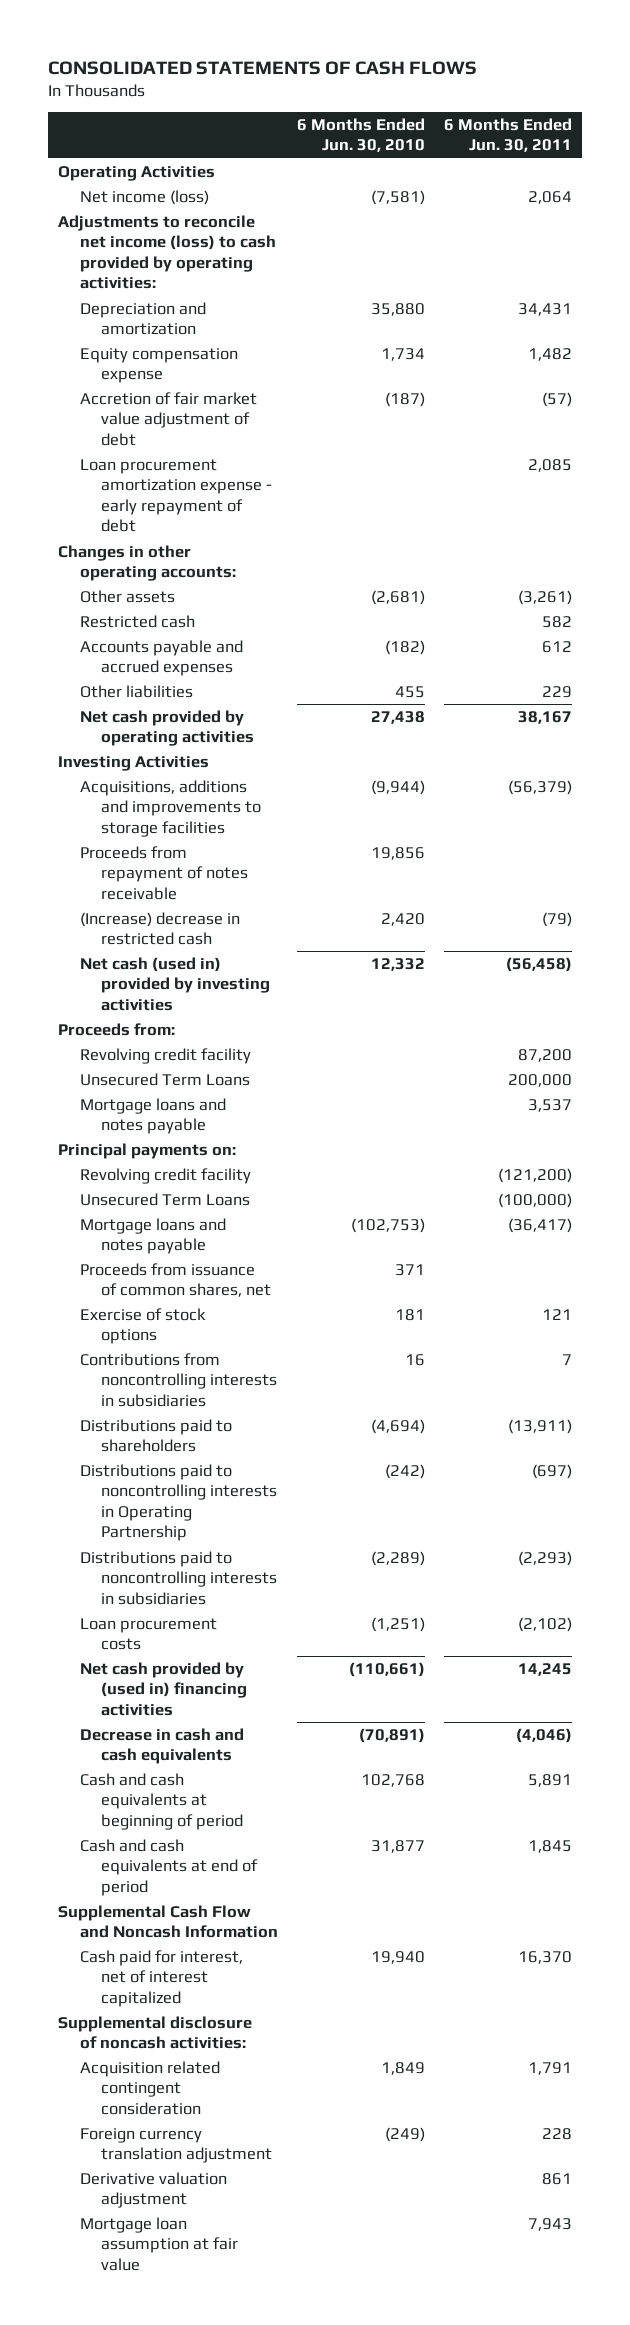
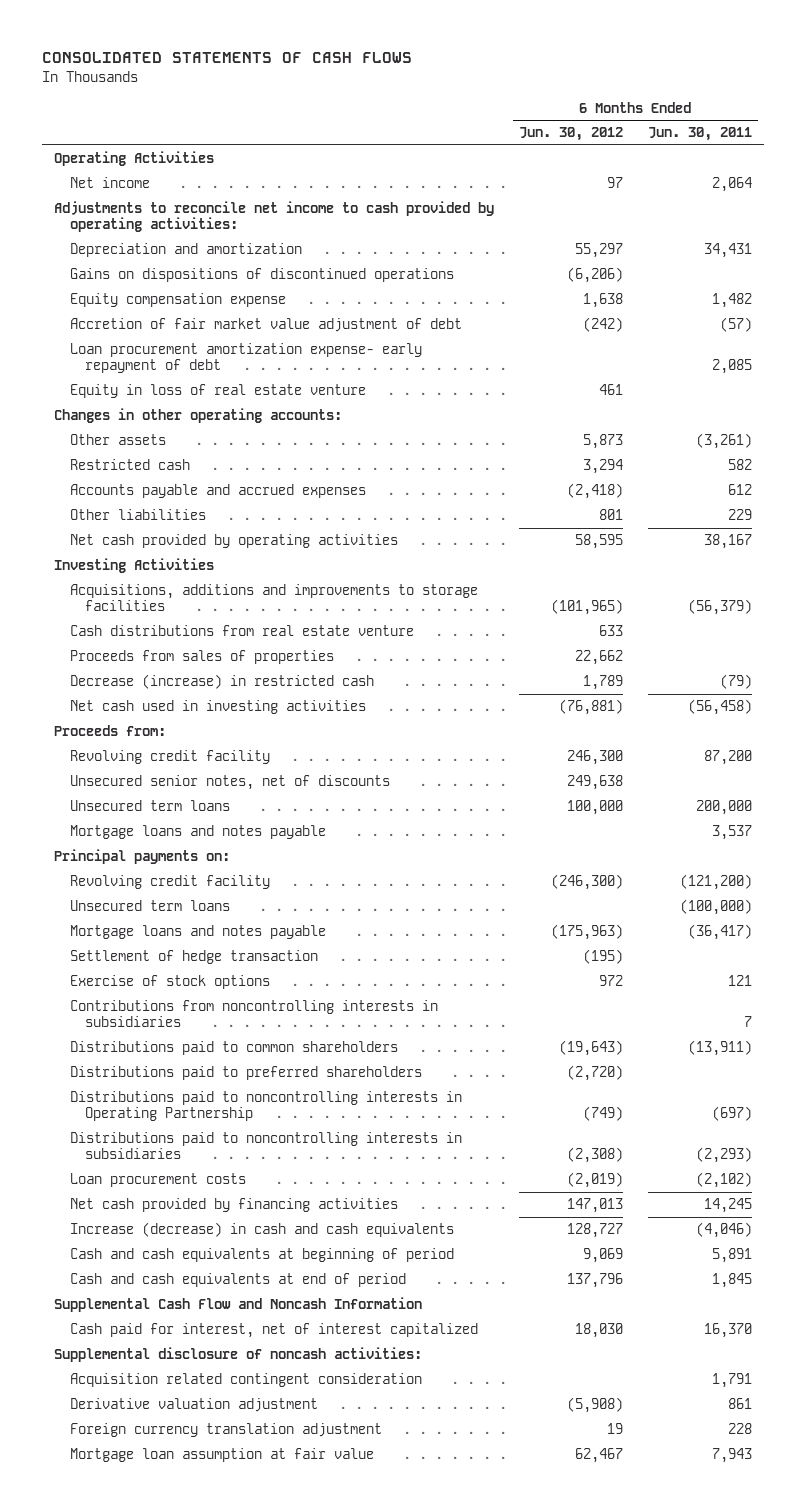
[296,117,425,153] 6 Months Ended Jun. 30, 2010 -> none
none -> [519,127,624,142] Jun. 30, 2012
[79,189,209,205] Net income (loss) -> [69,177,150,189] Net income
[57,214,276,290] Adjustments to reconcile net income (loss) to cash provided by operating activities: -> [54,201,495,233] Adjustments to reconcile net income to cash provided by operating activities:
none -> [69,268,454,283] Gains on dispositions of discontinued operations
[79,458,273,533] Loan procurement amortization expense - early repayment of debt -> [69,343,422,374] Loan procurement amortization expense- early repayment of debt
none -> [69,384,366,399] Equity in loss of real estate venture
none -> [69,625,414,637] Cash distributions from real estate venture
[79,845,249,900] Proceeds from repayment of notes receivable -> [69,650,334,665] Proceeds from sales of properties
[79,911,240,946] (Increase) decrease in restricted cash -> [69,674,374,690] Decrease (increase) in restricted cash
[79,956,271,1011] Net cash (used in) provided by investing activities -> [69,700,366,715] Net cash used in investing activities
none -> [69,775,390,791] Unsecured senior notes, net of discounts
[79,1072,250,1086] Unsecured Term Loans -> [69,800,230,812] Unsecured term loans
[79,1192,250,1206] Unsecured Term Loans -> [69,900,230,912] Unsecured term loans
[79,1262,272,1298] Proceeds from issuance of common shares, net -> none
none -> [69,950,318,965] Settlement of hedge transaction
[79,1418,232,1453] Distributions paid to shareholders -> [69,1041,398,1056] Distributions paid to common shareholders
none -> [69,1066,422,1081] Distributions paid to preferred shareholders
[79,1661,248,1716] Net cash provided by (used in) financing activities -> [69,1198,398,1213] Net cash provided by financing activities
[79,1727,244,1765] Decrease in cash and cash equivalents -> [69,1222,454,1238] Increase (decrease) in cash and cash equivalents
[79,2127,273,2164] Foreign currency translation adjustment -> [69,1423,382,1438] Foreign currency translation adjustment

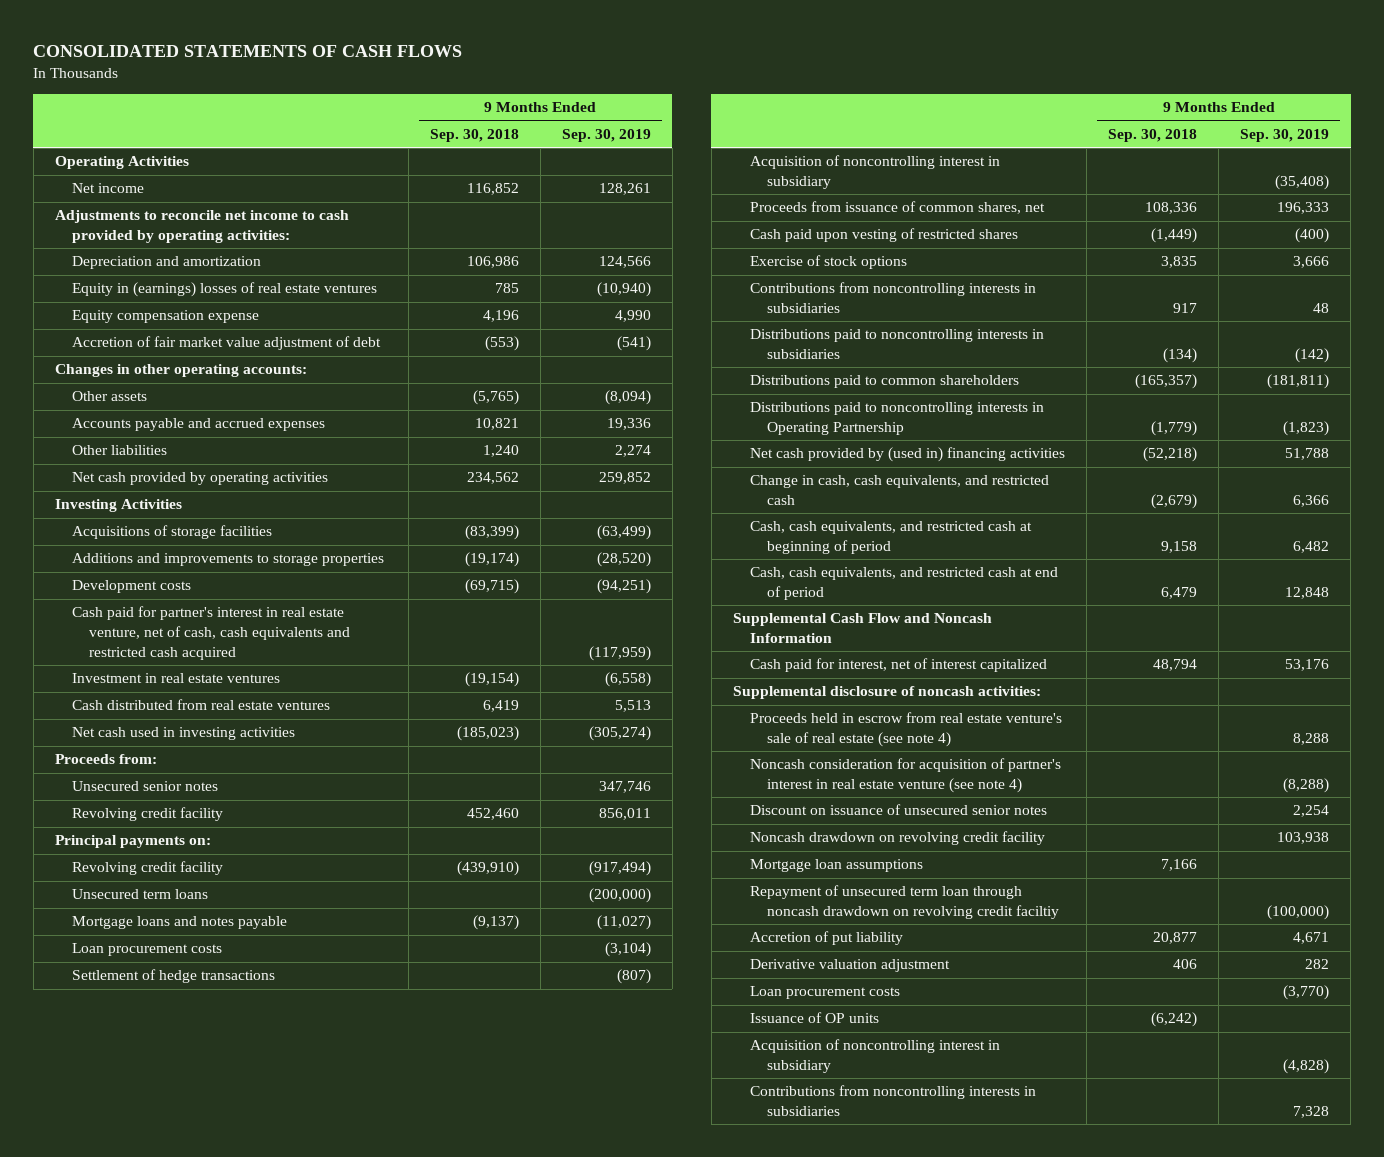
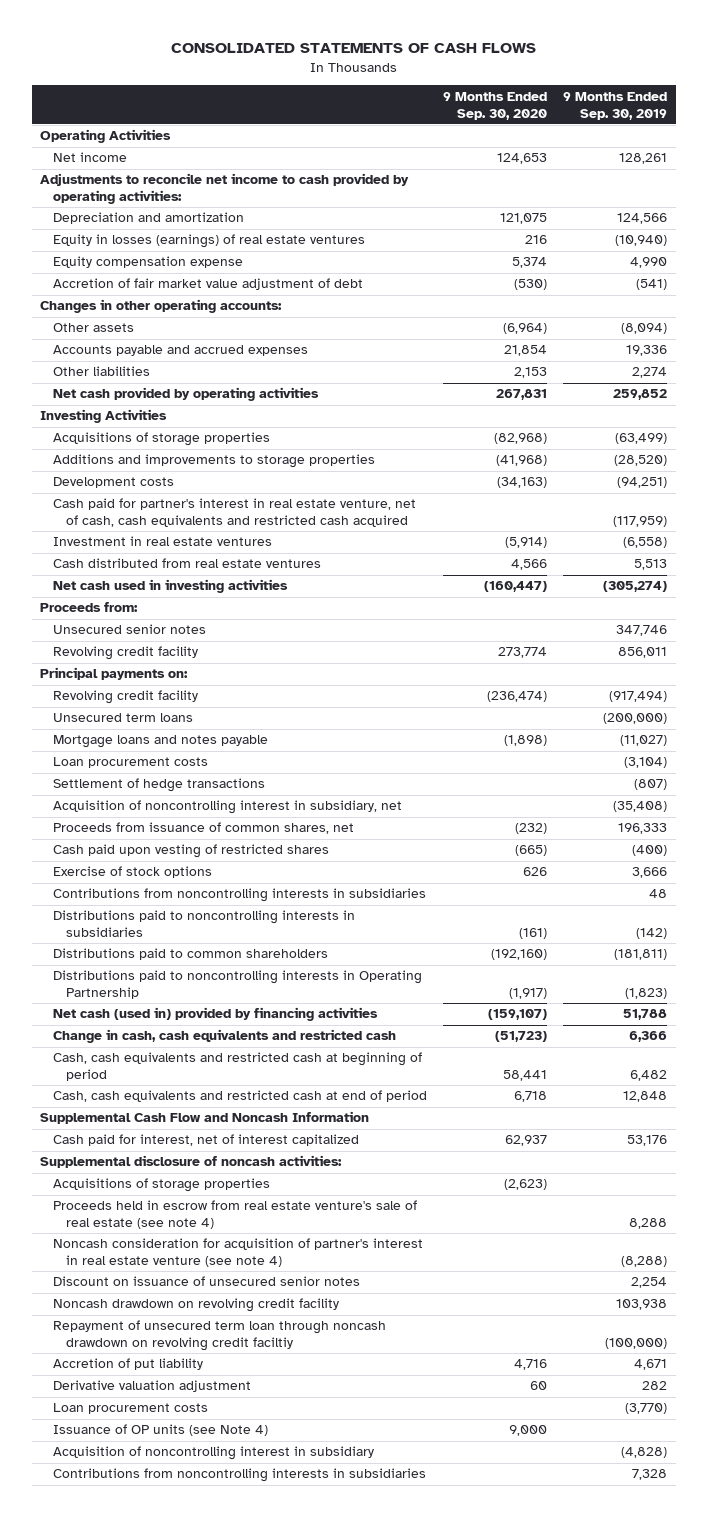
[429,128,519,142] Sep. 30, 2018 -> none
none -> [443,91,548,120] 9 Months Ended Sep. 30, 2020
[71,282,377,298] Equity in (earnings) losses of real estate ventures -> [53,234,366,249] Equity in losses (earnings) of real estate ventures
[71,525,272,540] Acquisitions of storage facilities -> [53,432,271,447] Acquisitions of storage properties
[749,155,1000,190] Acquisition of noncontrolling interest in subsidiary -> [53,800,403,815] Acquisition of noncontrolling interest in subsidiary, net
[749,447,1065,463] Net cash provided by (used in) financing activities -> [53,1007,379,1022] Net cash (used in) provided by financing activities
[749,475,1049,506] Change in cash, cash equivalents, and restricted cash -> [53,1029,397,1044] Change in cash, cash equivalents and restricted cash
[749,521,1032,555] Cash, cash equivalents, and restricted cash at beginning of period -> [53,1052,423,1082] Cash, cash equivalents and restricted cash at beginning of period
[749,567,1058,601] Cash, cash equivalents, and restricted cash at end of period -> [53,1090,428,1103] Cash, cash equivalents and restricted cash at end of period
none -> [53,1178,271,1193] Acquisitions of storage properties
[749,859,923,873] Mortgage loan assumptions -> none
[749,1012,879,1024] Issuance of OP units -> [53,1424,269,1437] Issuance of OP units (see Note 4)

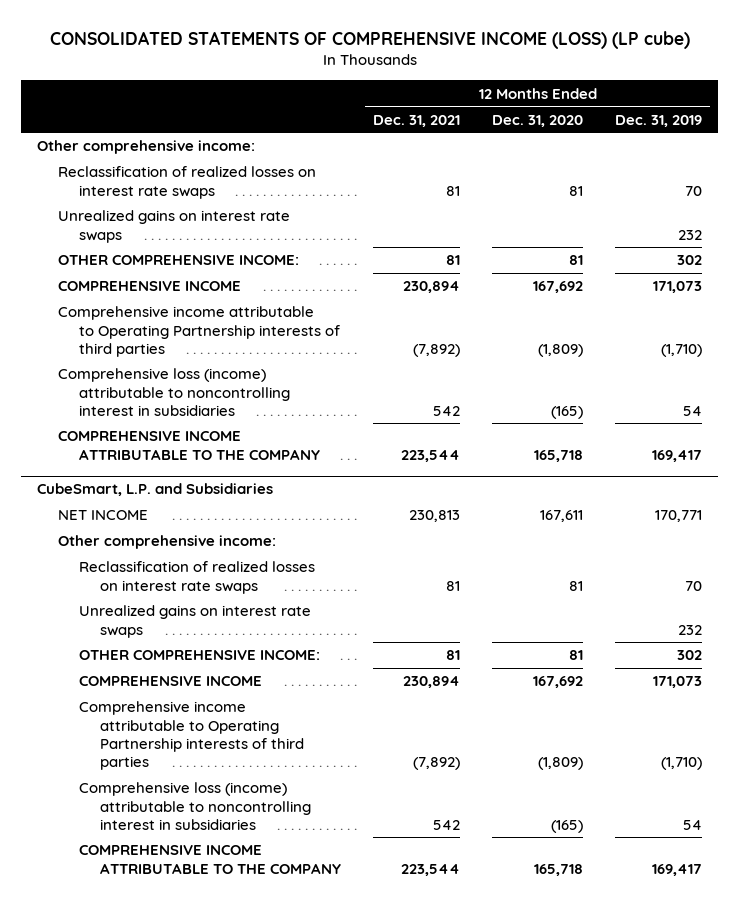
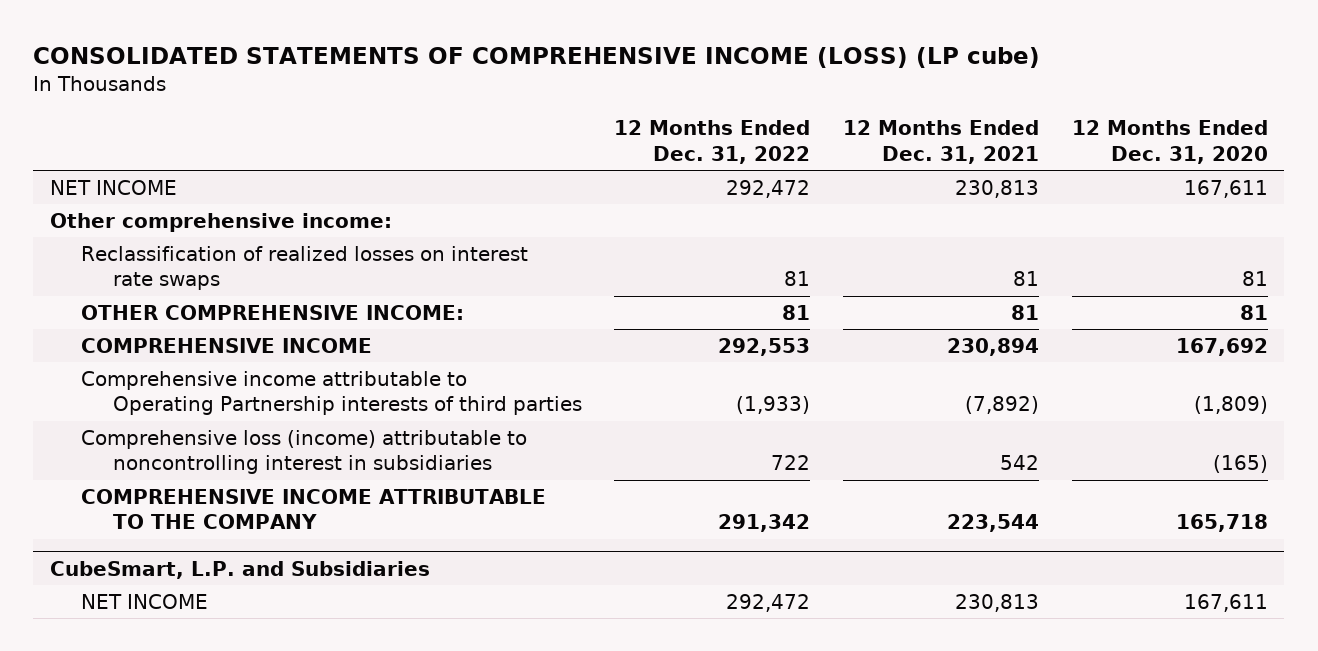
[615,114,703,127] Dec. 31, 2019 -> none
none -> [614,120,811,164] 12 Months Ended Dec. 31, 2022
none -> [49,179,177,195] NET INCOME
[58,210,291,243] Unrealized gains on interest rate swaps -> none
[58,535,277,550] Other comprehensive income: -> none
[79,561,316,594] Reclassification of realized losses on interest rate swaps -> none
[79,605,312,638] Unrealized gains on interest rate swaps -> none
[79,650,321,661] OTHER COMPREHENSIVE INCOME: -> none
[79,676,263,687] COMPREHENSIVE INCOME -> none
[79,701,305,770] Comprehensive income attributable to Operating Partnership interests of third parties -> none
[79,782,312,830] Comprehensive loss (income) attributable to noncontrolling interest in subsidiaries -> none
[79,845,342,874] COMPREHENSIVE INCOME ATTRIBUTABLE TO THE COMPANY -> none

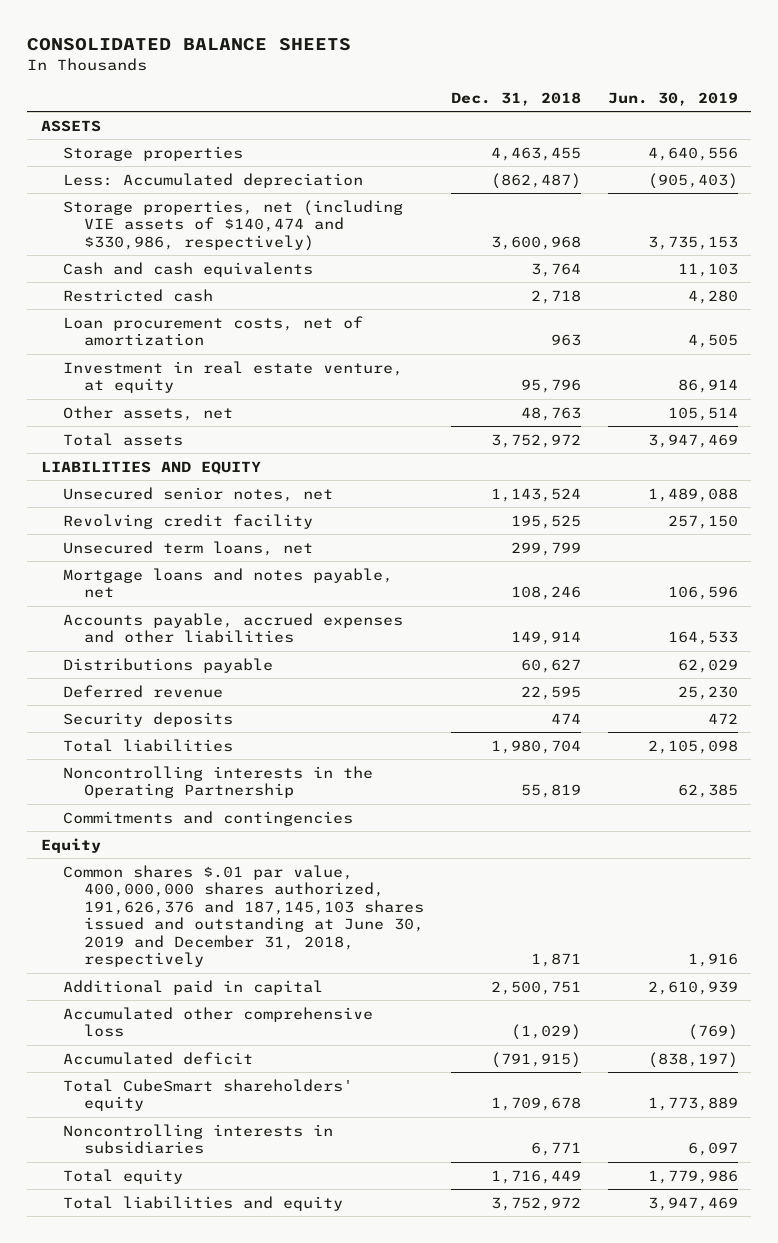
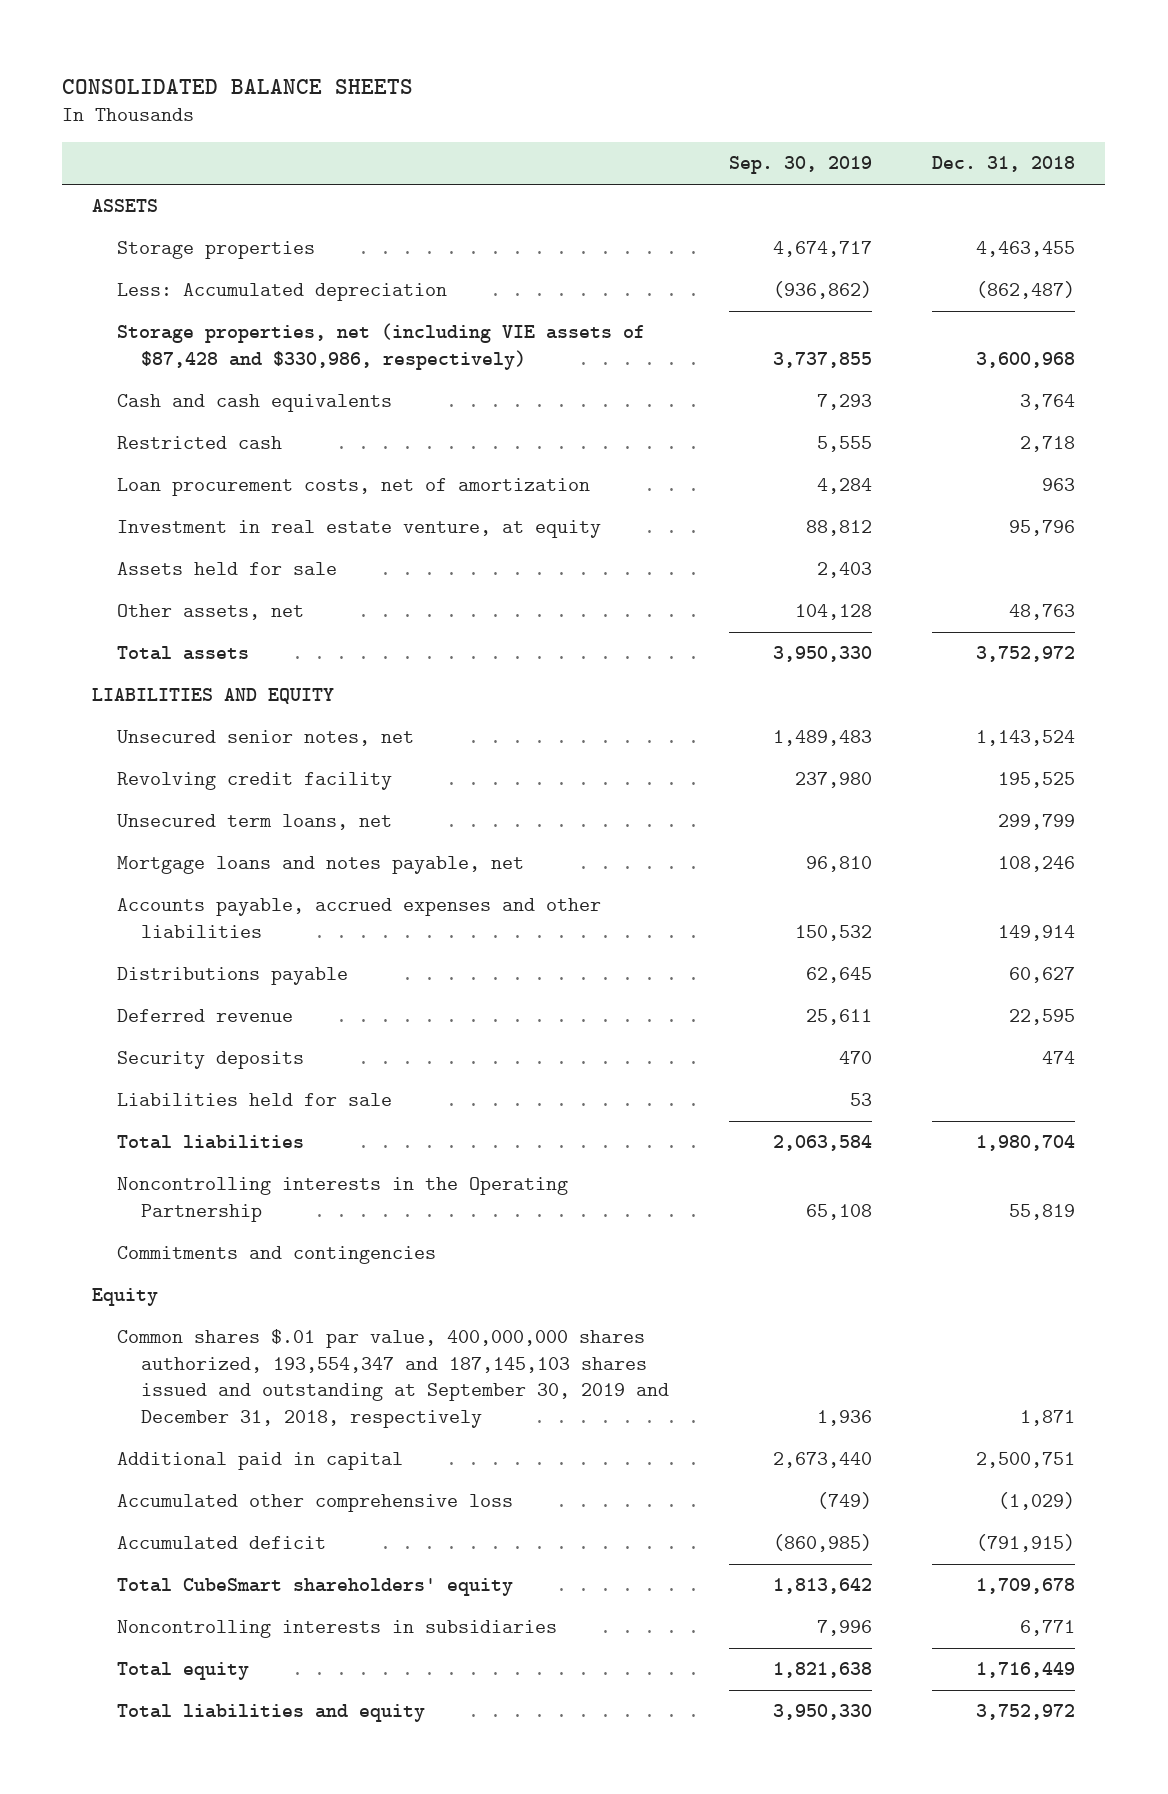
[607,91,738,106] Jun. 30, 2019 -> none
none -> [729,156,873,175] Sep. 30, 2019
[62,199,403,251] Storage properties, net (including VIE assets of $140,474 and $330,986, respectively) -> [116,323,645,370] Storage properties, net (including VIE assets of $87,428 and $330,986, respectively)
none -> [116,562,337,576] Assets held for sale
none -> [116,1093,392,1107] Liabilities held for sale
[62,864,425,968] Common shares $.01 par value, 400,000,000 shares authorized, 191,626,376 and 187,145,103 shares issued and outstanding at June 30, 2019 and December 31, 2018, respectively -> [116,1329,670,1429] Common shares $.01 par value, 400,000,000 shares authorized, 193,554,347 and 187,145,103 shares issued and outstanding at September 30, 2019 and December 31, 2018, respectively

